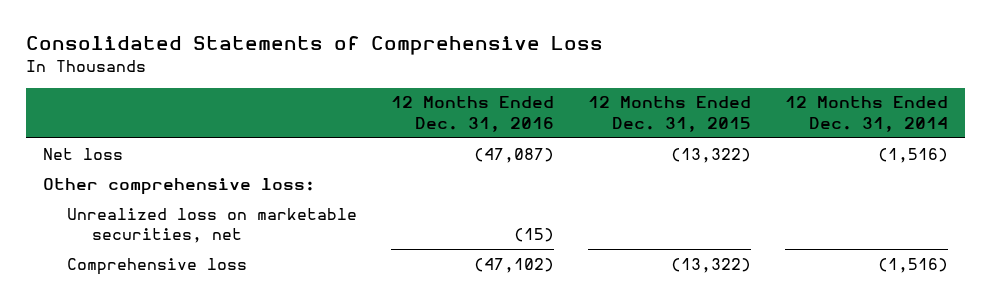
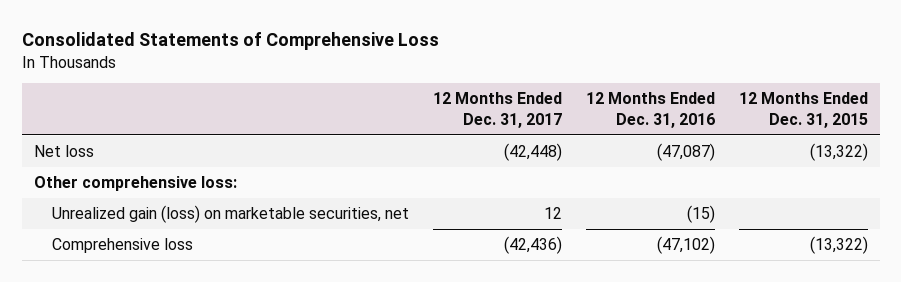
[785,96,949,132] 12 Months Ended Dec. 31, 2014 -> none
none -> [432,92,562,128] 12 Months Ended Dec. 31, 2017
[67,207,358,244] Unrealized loss on marketable securities, net -> [52,204,410,223] Unrealized gain (loss) on marketable securities, net

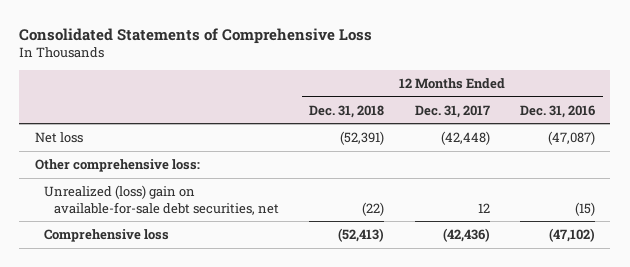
[738,92,868,128] 12 Months Ended Dec. 31, 2015 -> none
none -> [309,104,385,118] Dec. 31, 2018
[52,204,410,223] Unrealized gain (loss) on marketable securities, net -> [44,185,280,215] Unrealized (loss) gain on available-for-sale debt securities, net

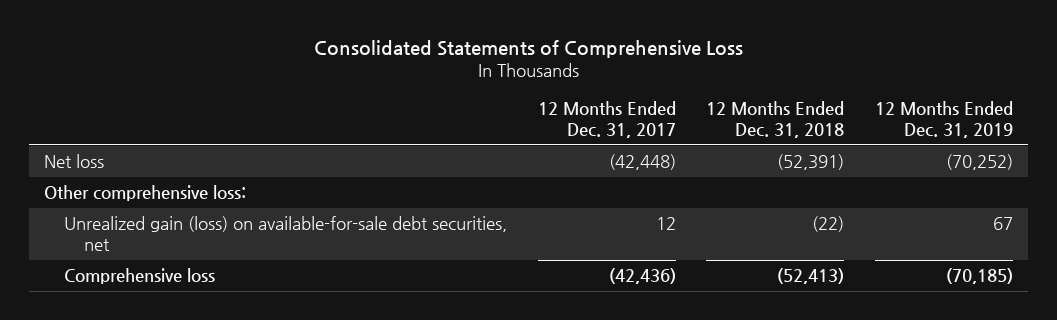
[520,104,596,118] Dec. 31, 2016 -> none
none -> [875,100,1014,139] 12 Months Ended Dec. 31, 2019
[44,185,280,215] Unrealized (loss) gain on available-for-sale debt securities, net -> [63,216,507,252] Unrealized gain (loss) on available-for-sale debt securities, net

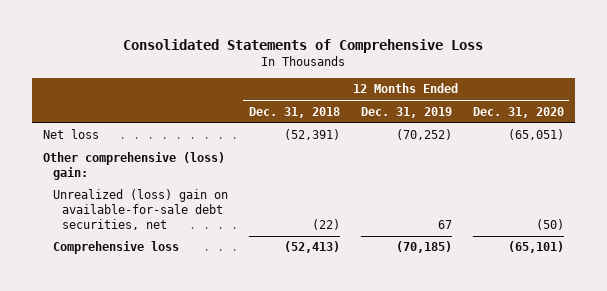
[537,100,676,139] 12 Months Ended Dec. 31, 2017 -> none
none -> [472,106,564,118] Dec. 31, 2020
[44,185,247,202] Other comprehensive loss: -> [43,152,226,181] Other comprehensive (loss) gain:
[63,216,507,252] Unrealized gain (loss) on available-for-sale debt securities, net -> [52,189,228,230] Unrealized (loss) gain on available-for-sale debt securities, net

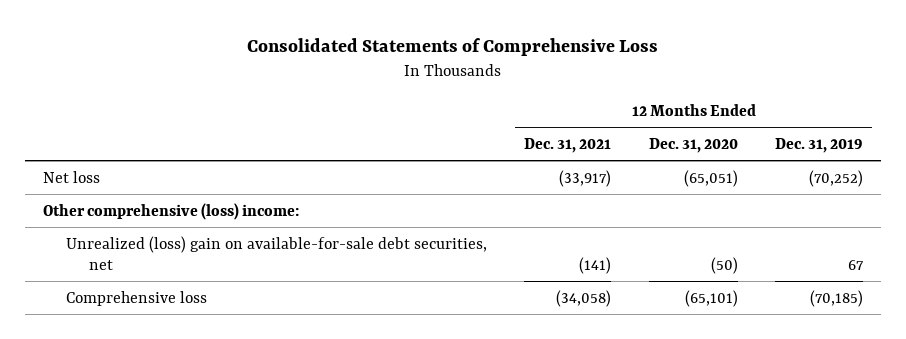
[248,106,340,118] Dec. 31, 2018 -> none
none -> [524,137,612,153] Dec. 31, 2021
[43,152,226,181] Other comprehensive (loss) gain: -> [43,202,300,220] Other comprehensive (loss) income:

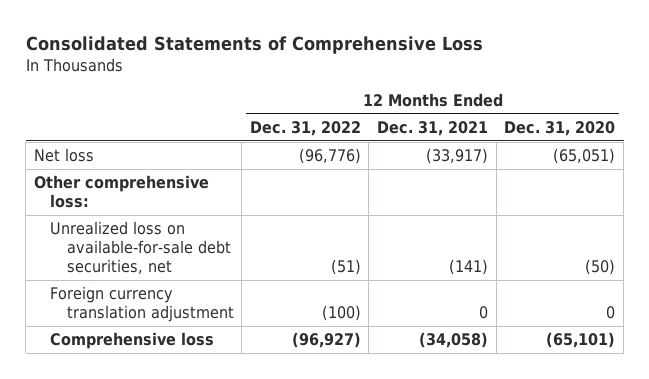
[774,137,863,153] Dec. 31, 2019 -> none
none -> [249,120,361,136] Dec. 31, 2022
[43,202,300,220] Other comprehensive (loss) income: -> [33,175,209,209] Other comprehensive loss:
[66,235,488,270] Unrealized (loss) gain on available-for-sale debt securities, net -> [50,221,231,275] Unrealized loss on available-for-sale debt securities, net
none -> [50,286,234,323] Foreign currency translation adjustment

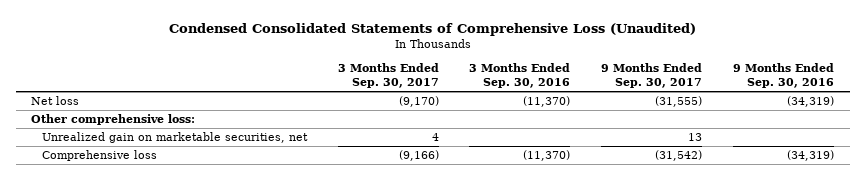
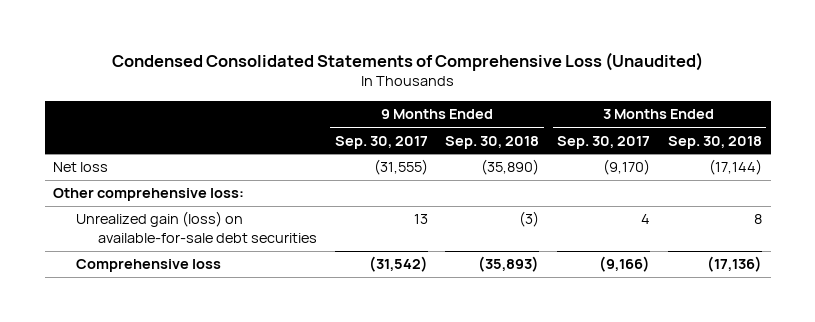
[469,63,571,89] 3 Months Ended Sep. 30, 2016 -> none
[733,63,835,89] 9 Months Ended Sep. 30, 2016 -> none
none -> [445,135,540,149] Sep. 30, 2018
none -> [667,135,762,149] Sep. 30, 2018
[41,132,308,144] Unrealized gain on marketable securities, net -> [75,211,318,244] Unrealized gain (loss) on available-for-sale debt securities

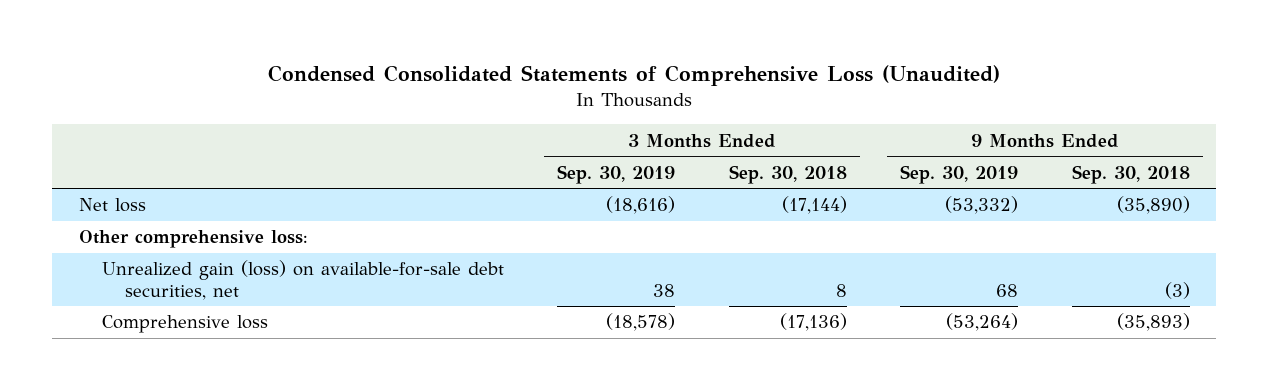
[334,135,428,149] Sep. 30, 2017 -> none
[557,135,651,149] Sep. 30, 2017 -> none
none -> [557,164,676,184] Sep. 30, 2019
none -> [900,164,1019,184] Sep. 30, 2019
[75,211,318,244] Unrealized gain (loss) on available-for-sale debt securities -> [101,260,504,300] Unrealized gain (loss) on available-for-sale debt securities, net

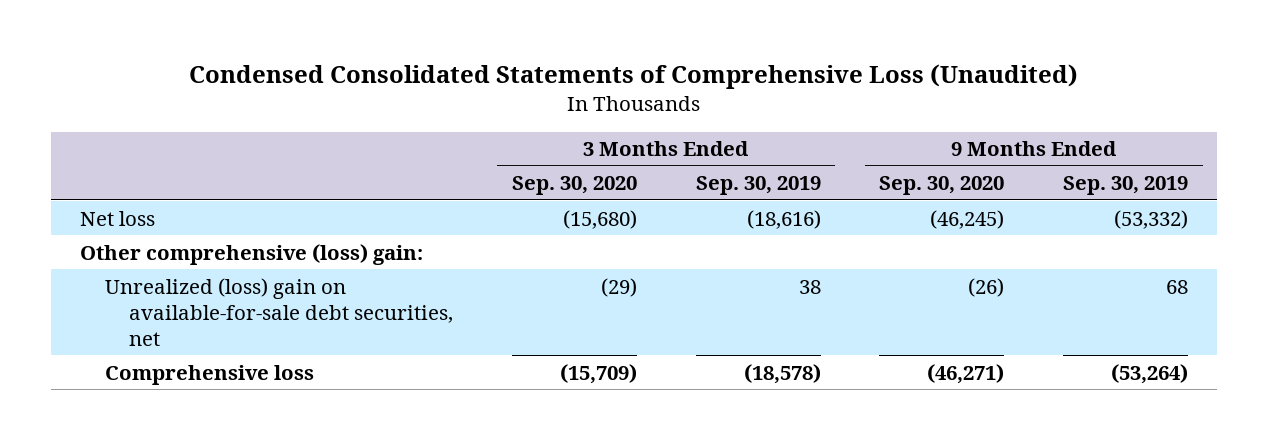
[728,164,847,184] Sep. 30, 2018 -> none
[1071,164,1190,184] Sep. 30, 2018 -> none
none -> [511,176,637,196] Sep. 30, 2020
none -> [879,176,1005,196] Sep. 30, 2020
[78,230,308,249] Other comprehensive loss: -> [80,243,424,265] Other comprehensive (loss) gain:
[101,260,504,300] Unrealized gain (loss) on available-for-sale debt securities, net -> [104,277,454,346] Unrealized (loss) gain on available-for-sale debt securities, net

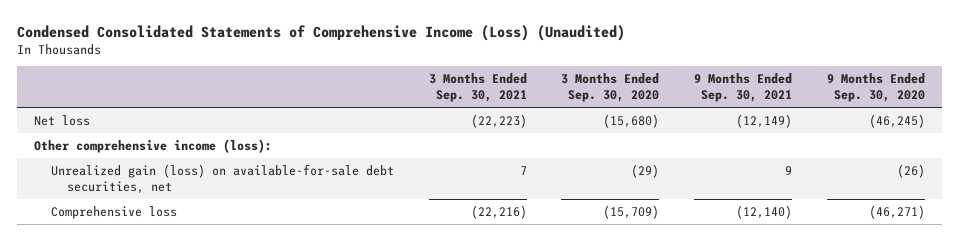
[189,63,1079,89] Condensed Consolidated Statements of Comprehensive Loss (Unaudited) -> [16,24,625,41] Condensed Consolidated Statements of Comprehensive Income (Loss) (Unaudited)
[695,176,821,196] Sep. 30, 2019 -> none
[1062,176,1188,196] Sep. 30, 2019 -> none
none -> [428,73,527,103] 3 Months Ended Sep. 30, 2021
none -> [694,73,793,103] 9 Months Ended Sep. 30, 2021
[80,243,424,265] Other comprehensive (loss) gain: -> [34,138,273,153] Other comprehensive income (loss):
[104,277,454,346] Unrealized (loss) gain on available-for-sale debt securities, net -> [50,163,394,195] Unrealized gain (loss) on available-for-sale debt securities, net

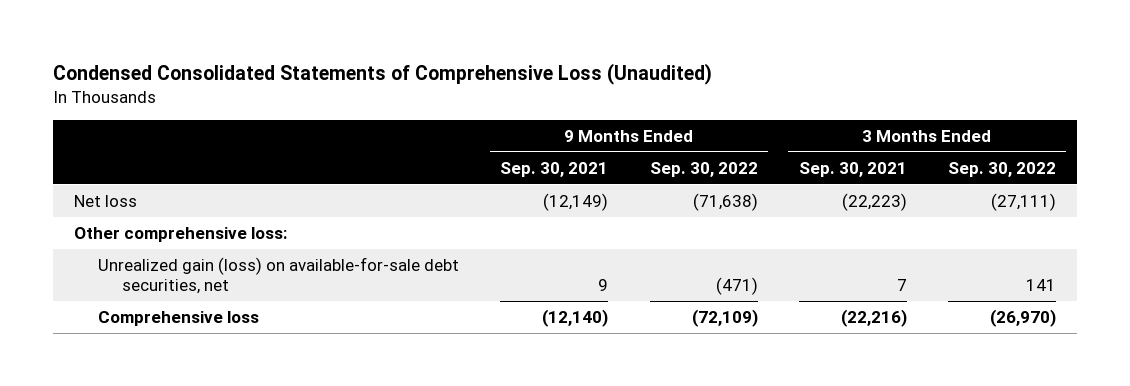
[16,24,625,41] Condensed Consolidated Statements of Comprehensive Income (Loss) (Unaudited) -> [53,62,713,85] Condensed Consolidated Statements of Comprehensive Loss (Unaudited)
[561,73,660,103] 3 Months Ended Sep. 30, 2020 -> none
[826,73,925,103] 9 Months Ended Sep. 30, 2020 -> none
none -> [649,161,758,177] Sep. 30, 2022
none -> [947,161,1056,177] Sep. 30, 2022
[34,138,273,153] Other comprehensive income (loss): -> [73,227,287,243] Other comprehensive loss:

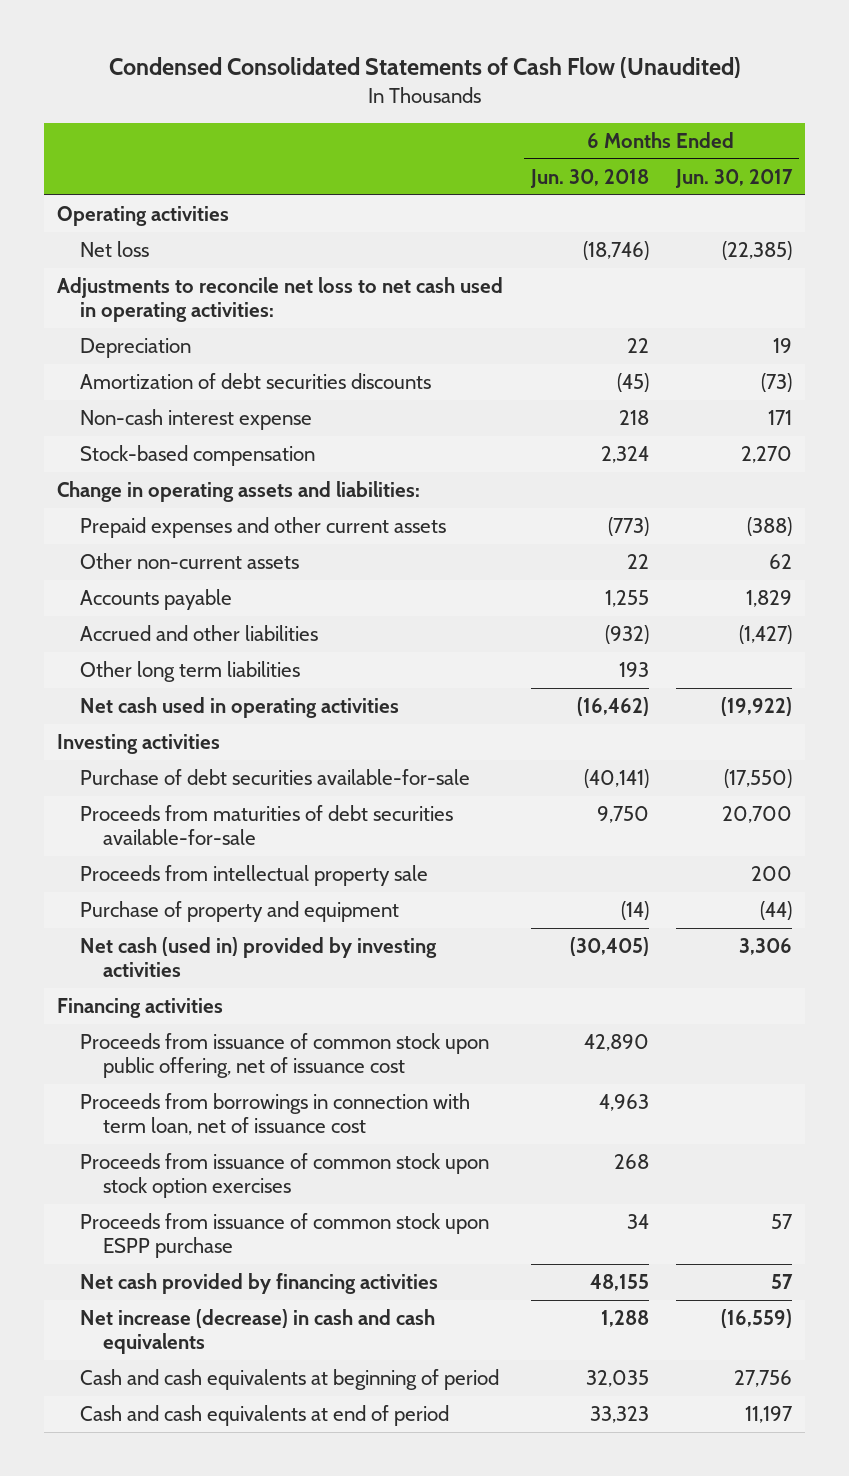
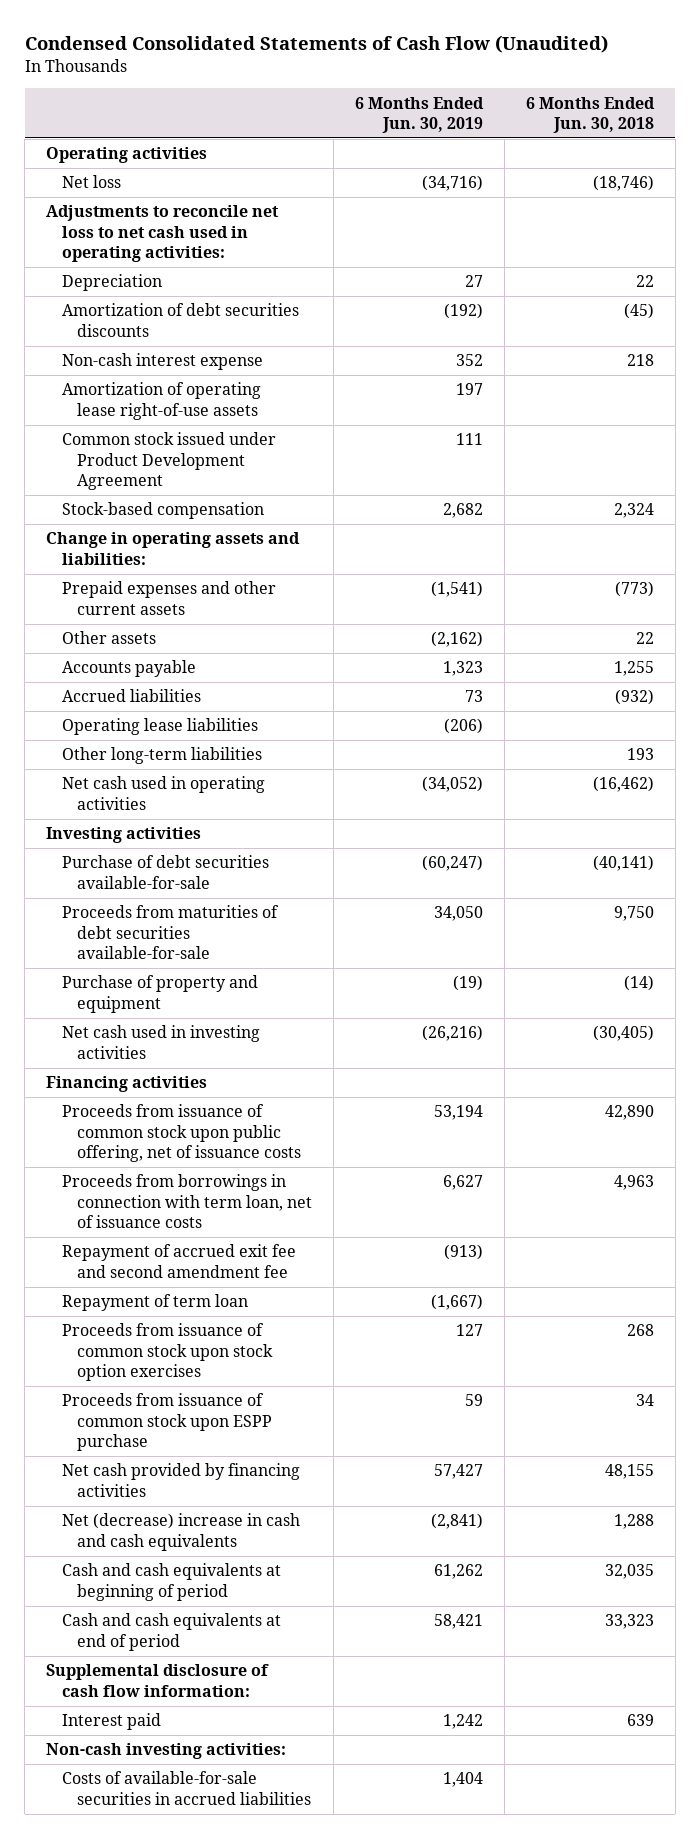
[674,168,793,188] Jun. 30, 2017 -> none
none -> [354,96,484,134] 6 Months Ended Jun. 30, 2019
none -> [61,382,261,420] Amortization of operating lease right-of-use assets
none -> [61,432,276,491] Common stock issued under Product Development Agreement
[80,552,300,569] Other non-current assets -> [61,631,156,645] Other assets
[80,624,319,641] Accrued and other liabilities -> [61,689,201,703] Accrued liabilities
none -> [61,718,258,736] Operating lease liabilities
[80,660,301,682] Other long term liabilities -> [61,747,262,765] Other long-term liabilities
[80,864,429,886] Proceeds from intellectual property sale -> none
[80,936,438,978] Net cash (used in) provided by investing activities -> [61,1025,260,1059] Net cash used in investing activities
[80,1032,490,1079] Proceeds from issuance of common stock upon public offering, net of issuance cost -> [61,1104,302,1163] Proceeds from issuance of common stock upon public offering, net of issuance costs
[80,1092,471,1136] Proceeds from borrowings in connection with term loan, net of issuance cost -> [61,1174,313,1229] Proceeds from borrowings in connection with term loan, net of issuance costs
none -> [61,1244,296,1278] Repayment of accrued exit fee and second amendment fee
none -> [61,1294,248,1312] Repayment of term loan
[80,1308,436,1355] Net increase (decrease) in cash and cash equivalents -> [61,1513,300,1551] Net (decrease) increase in cash and cash equivalents
none -> [46,1664,270,1697] Supplemental disclosure of cash flow information:
none -> [61,1713,161,1731] Interest paid
none -> [46,1743,287,1760] Non-cash investing activities:
none -> [61,1771,312,1805] Costs of available-for-sale securities in accrued liabilities

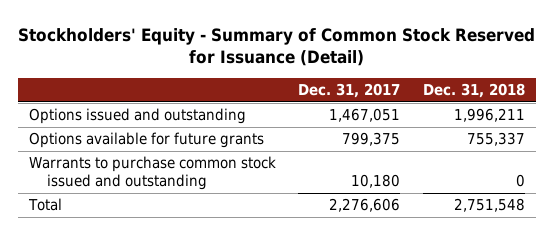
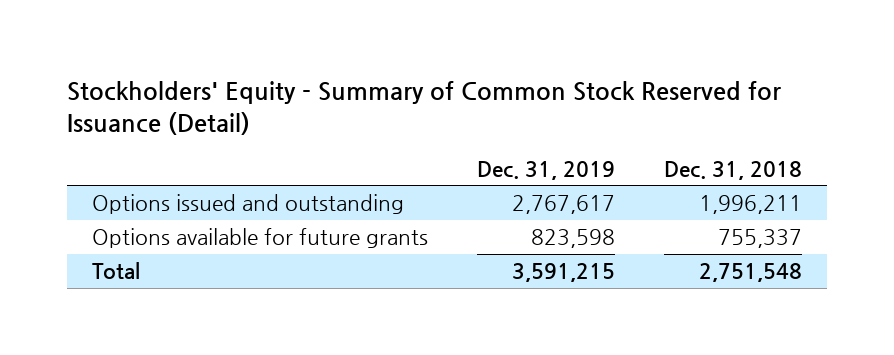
[298,83,401,99] Dec. 31, 2017 -> none
none -> [476,160,615,180] Dec. 31, 2019
[29,156,277,191] Warrants to purchase common stock issued and outstanding -> none

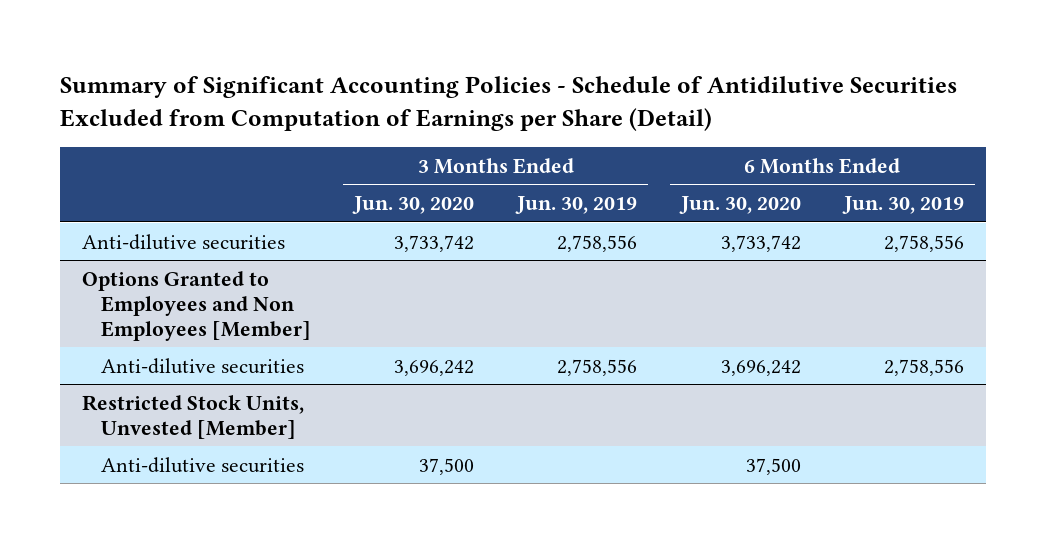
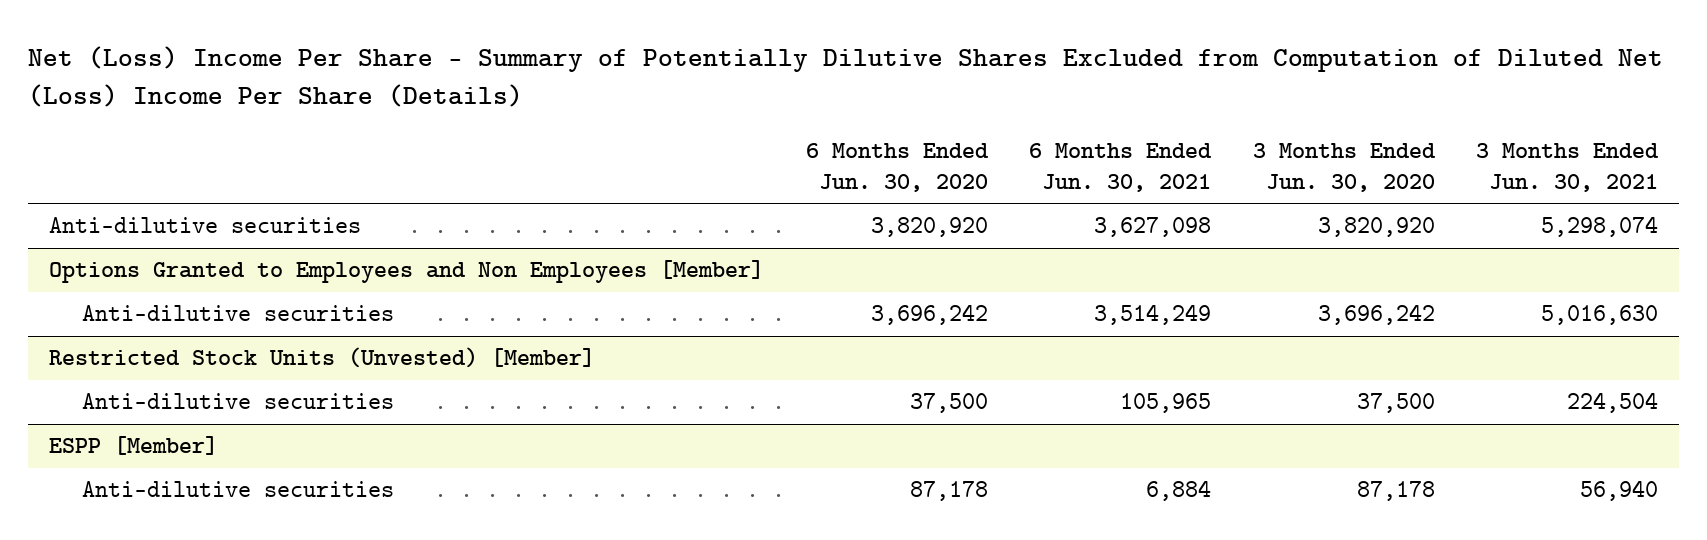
[60,76,958,132] Summary of Significant Accounting Policies - Schedule of Antidilutive Securities Excluded from Computation of Earnings per Share (Detail) -> [28,46,1664,108] Net (Loss) Income Per Share - Summary of Potentially Dilutive Shares Excluded from Computation of Diluted Net (Loss) Income Per Share (Details)
[515,196,638,215] Jun. 30, 2019 -> none
[841,196,964,215] Jun. 30, 2019 -> none
none -> [1029,143,1213,192] 6 Months Ended Jun. 30, 2021
none -> [1476,143,1660,192] 3 Months Ended Jun. 30, 2021
[393,234,474,252] 3,733,742 -> [1317,217,1435,238] 3,820,920
[720,234,801,252] 3,733,742 -> [870,217,988,238] 3,820,920
[81,394,304,439] Restricted Stock Units, Unvested [Member] -> [48,347,595,369] Restricted Stock Units (Unvested) [Member]
none -> [48,436,218,456] ESPP [Member]
none -> [81,481,394,498] Anti-dilutive securities

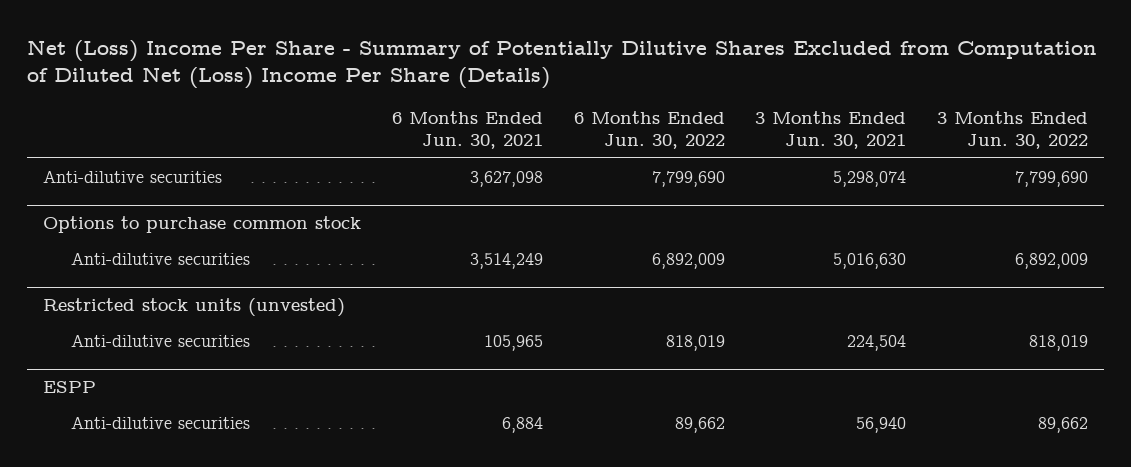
[805,143,989,192] 6 Months Ended Jun. 30, 2020 -> none
[1252,143,1436,192] 3 Months Ended Jun. 30, 2020 -> none
none -> [573,110,725,150] 6 Months Ended Jun. 30, 2022
none -> [937,110,1089,150] 3 Months Ended Jun. 30, 2022
[48,260,764,284] Options Granted to Employees and Non Employees [Member] -> [42,216,361,234] Options to purchase common stock
[48,347,595,369] Restricted Stock Units (Unvested) [Member] -> [42,298,345,318] Restricted stock units (unvested)
[48,436,218,456] ESPP [Member] -> [42,381,96,394] ESPP

